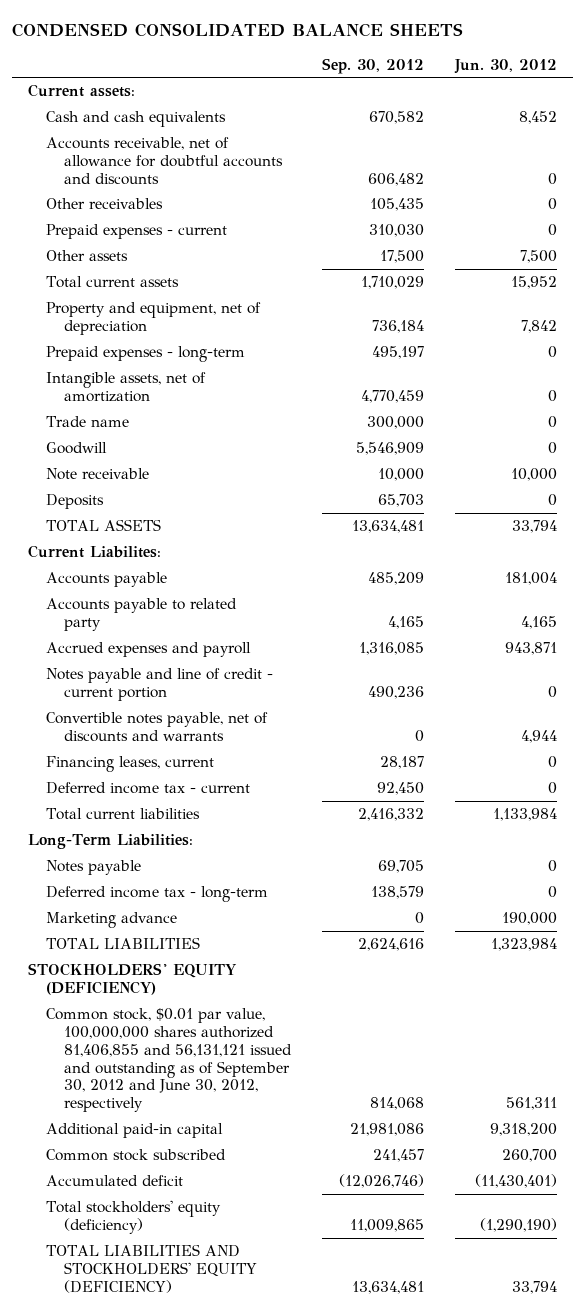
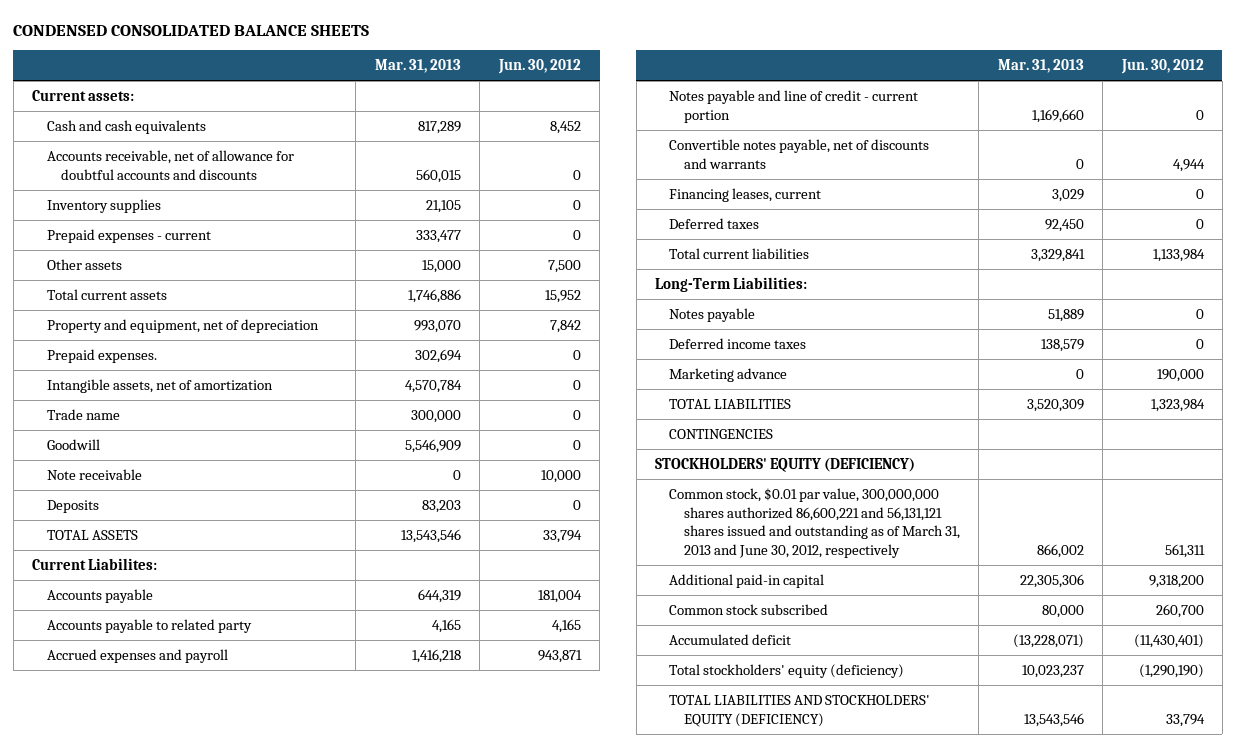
[322,57,425,74] Sep. 30, 2012 -> none
none -> [374,59,461,74] Mar. 31, 2013
[46,198,164,210] Other receivables -> none
none -> [46,198,161,213] Inventory supplies
[46,346,246,363] Prepaid expenses - long-term -> [46,348,157,363] Prepaid expenses.
[46,782,251,795] Deferred income tax - current -> [669,217,760,229] Deferred taxes
[46,886,269,903] Deferred income tax - long-term -> [669,337,807,349] Deferred income taxes
none -> [669,428,774,439] CONTINGENCIES
[46,1008,293,1113] Common stock, $0.01 par value, 100,000,000 shares authorized 81,406,855 and 56,131,121 issued and outstanding as of September 30, 2012 and June 30, 2012, respectively -> [669,487,960,558] Common stock, $0.01 par value, 300,000,000 shares authorized 86,600,221 and 56,131,121 shares issued and outstanding as of March 31, 2013 and June 30, 2012, respectively

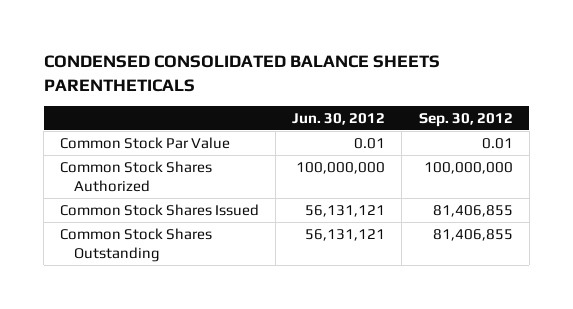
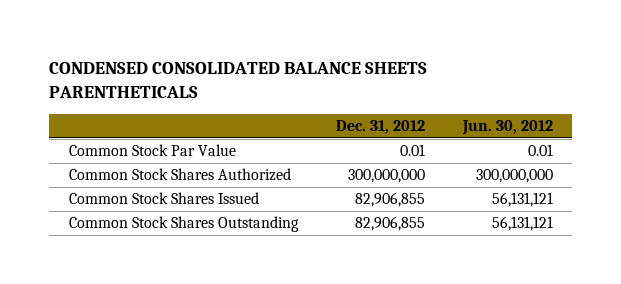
[418,112,513,127] Sep. 30, 2012 -> none
none -> [335,120,425,135] Dec. 31, 2012
[296,161,386,174] 100,000,000 -> [475,169,553,184] 300,000,000

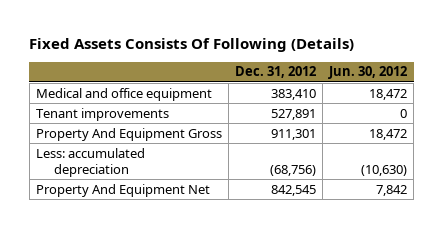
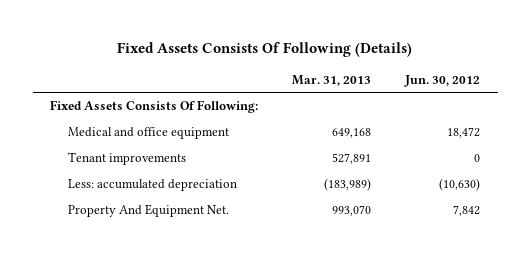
[234,66,316,79] Dec. 31, 2012 -> none
none -> [292,74,372,86] Mar. 31, 2013
none -> [49,100,258,114] Fixed Assets Consists Of Following:
[35,127,222,141] Property And Equipment Gross -> none
[35,183,210,197] Property And Equipment Net -> [67,204,229,218] Property And Equipment Net.

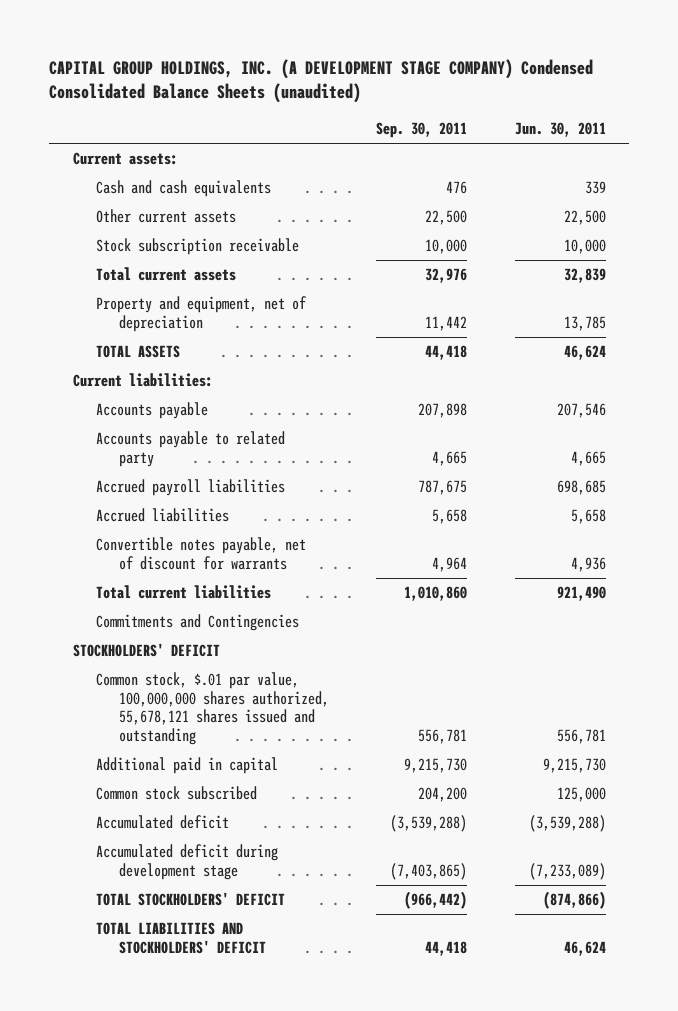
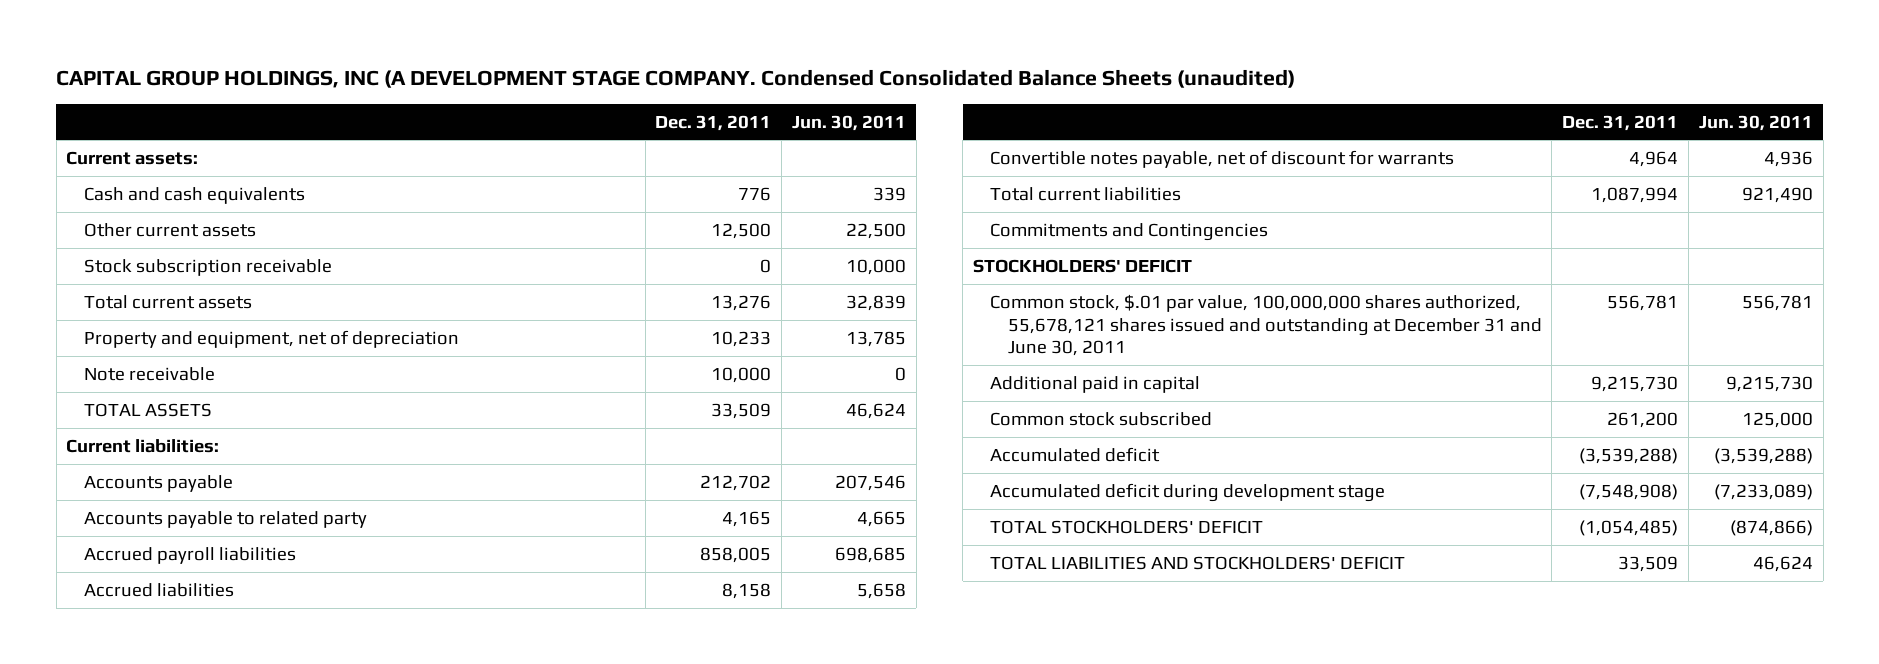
[49,58,594,104] CAPITAL GROUP HOLDINGS, INC. (A DEVELOPMENT STAGE COMPANY) Condensed Consolidated Balance Sheets (unaudited) -> [56,68,1296,88] CAPITAL GROUP HOLDINGS, INC (A DEVELOPMENT STAGE COMPANY. Condensed Consolidated Balance Sheets (unaudited)
[376,122,468,139] Sep. 30, 2011 -> none
none -> [655,114,772,131] Dec. 31, 2011
none -> [83,366,215,381] Note receivable
[95,672,330,745] Common stock, $.01 par value, 100,000,000 shares authorized, 55,678,121 shares issued and outstanding -> [990,293,1542,357] Common stock, $.01 par value, 100,000,000 shares authorized, 55,678,121 shares issued and outstanding at December 31 and June 30, 2011

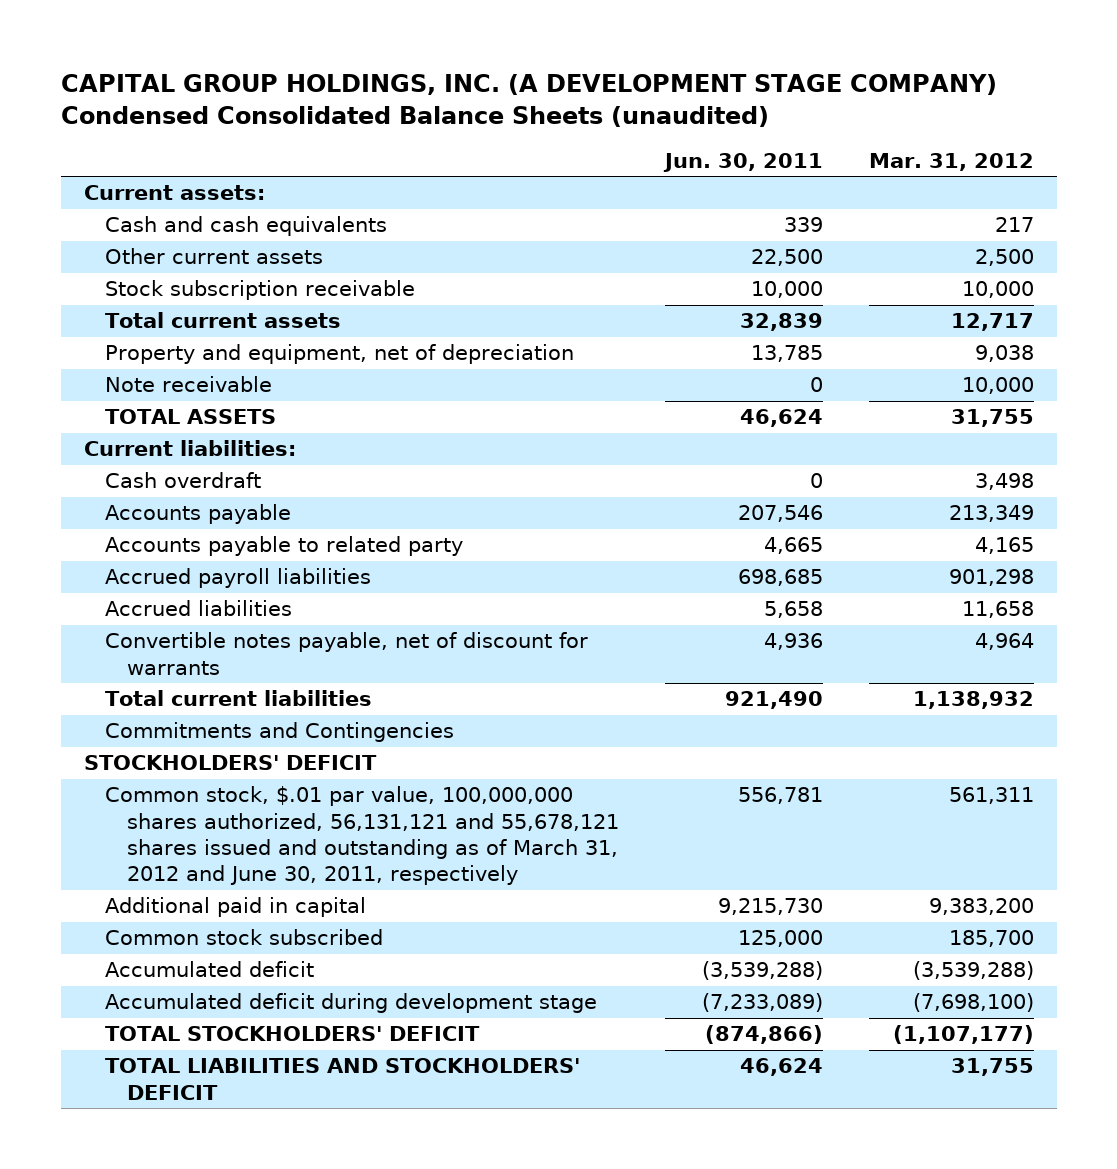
[56,68,1296,88] CAPITAL GROUP HOLDINGS, INC (A DEVELOPMENT STAGE COMPANY. Condensed Consolidated Balance Sheets (unaudited) -> [60,74,997,128] CAPITAL GROUP HOLDINGS, INC. (A DEVELOPMENT STAGE COMPANY) Condensed Consolidated Balance Sheets (unaudited)
[655,114,772,131] Dec. 31, 2011 -> none
none -> [868,152,1034,171] Mar. 31, 2012
none -> [105,472,262,489] Cash overdraft
[990,293,1542,357] Common stock, $.01 par value, 100,000,000 shares authorized, 55,678,121 shares issued and outstanding at December 31 and June 30, 2011 -> [105,786,619,886] Common stock, $.01 par value, 100,000,000 shares authorized, 56,131,121 and 55,678,121 shares issued and outstanding as of March 31, 2012 and June 30, 2011, respectively

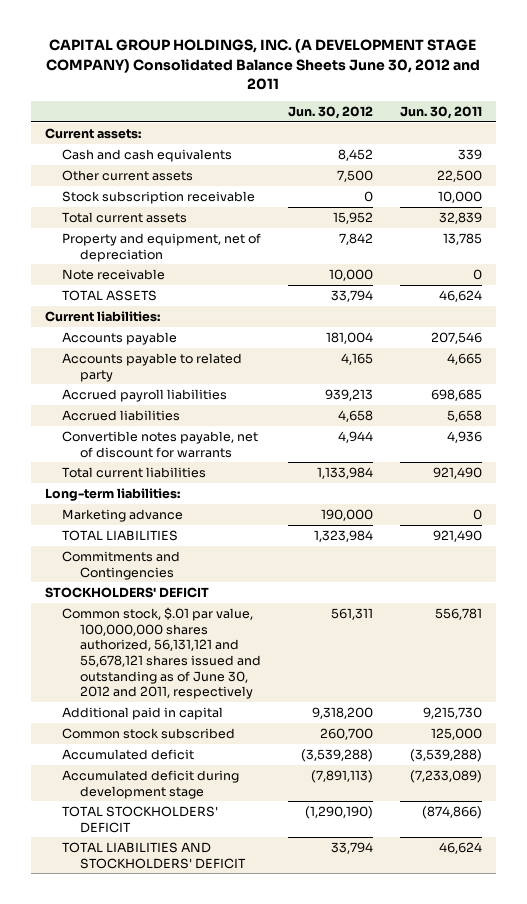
[60,74,997,128] CAPITAL GROUP HOLDINGS, INC. (A DEVELOPMENT STAGE COMPANY) Condensed Consolidated Balance Sheets (unaudited) -> [46,39,481,90] CAPITAL GROUP HOLDINGS, INC. (A DEVELOPMENT STAGE COMPANY) Consolidated Balance Sheets June 30, 2012 and 2011
[868,152,1034,171] Mar. 31, 2012 -> none
none -> [288,105,374,119] Jun. 30, 2012
[105,472,262,489] Cash overdraft -> none
none -> [44,487,180,501] Long-term liabilities:
none -> [62,508,184,522] Marketing advance
none -> [62,529,179,541] TOTAL LIABILITIES
[105,786,619,886] Common stock, $.01 par value, 100,000,000 shares authorized, 56,131,121 and 55,678,121 shares issued and outstanding as of March 31, 2012 and June 30, 2011, respectively -> [62,606,261,700] Common stock, $.01 par value, 100,000,000 shares authorized, 56,131,121 and 55,678,121 shares issued and outstanding as of June 30, 2012 and 2011, respectively

